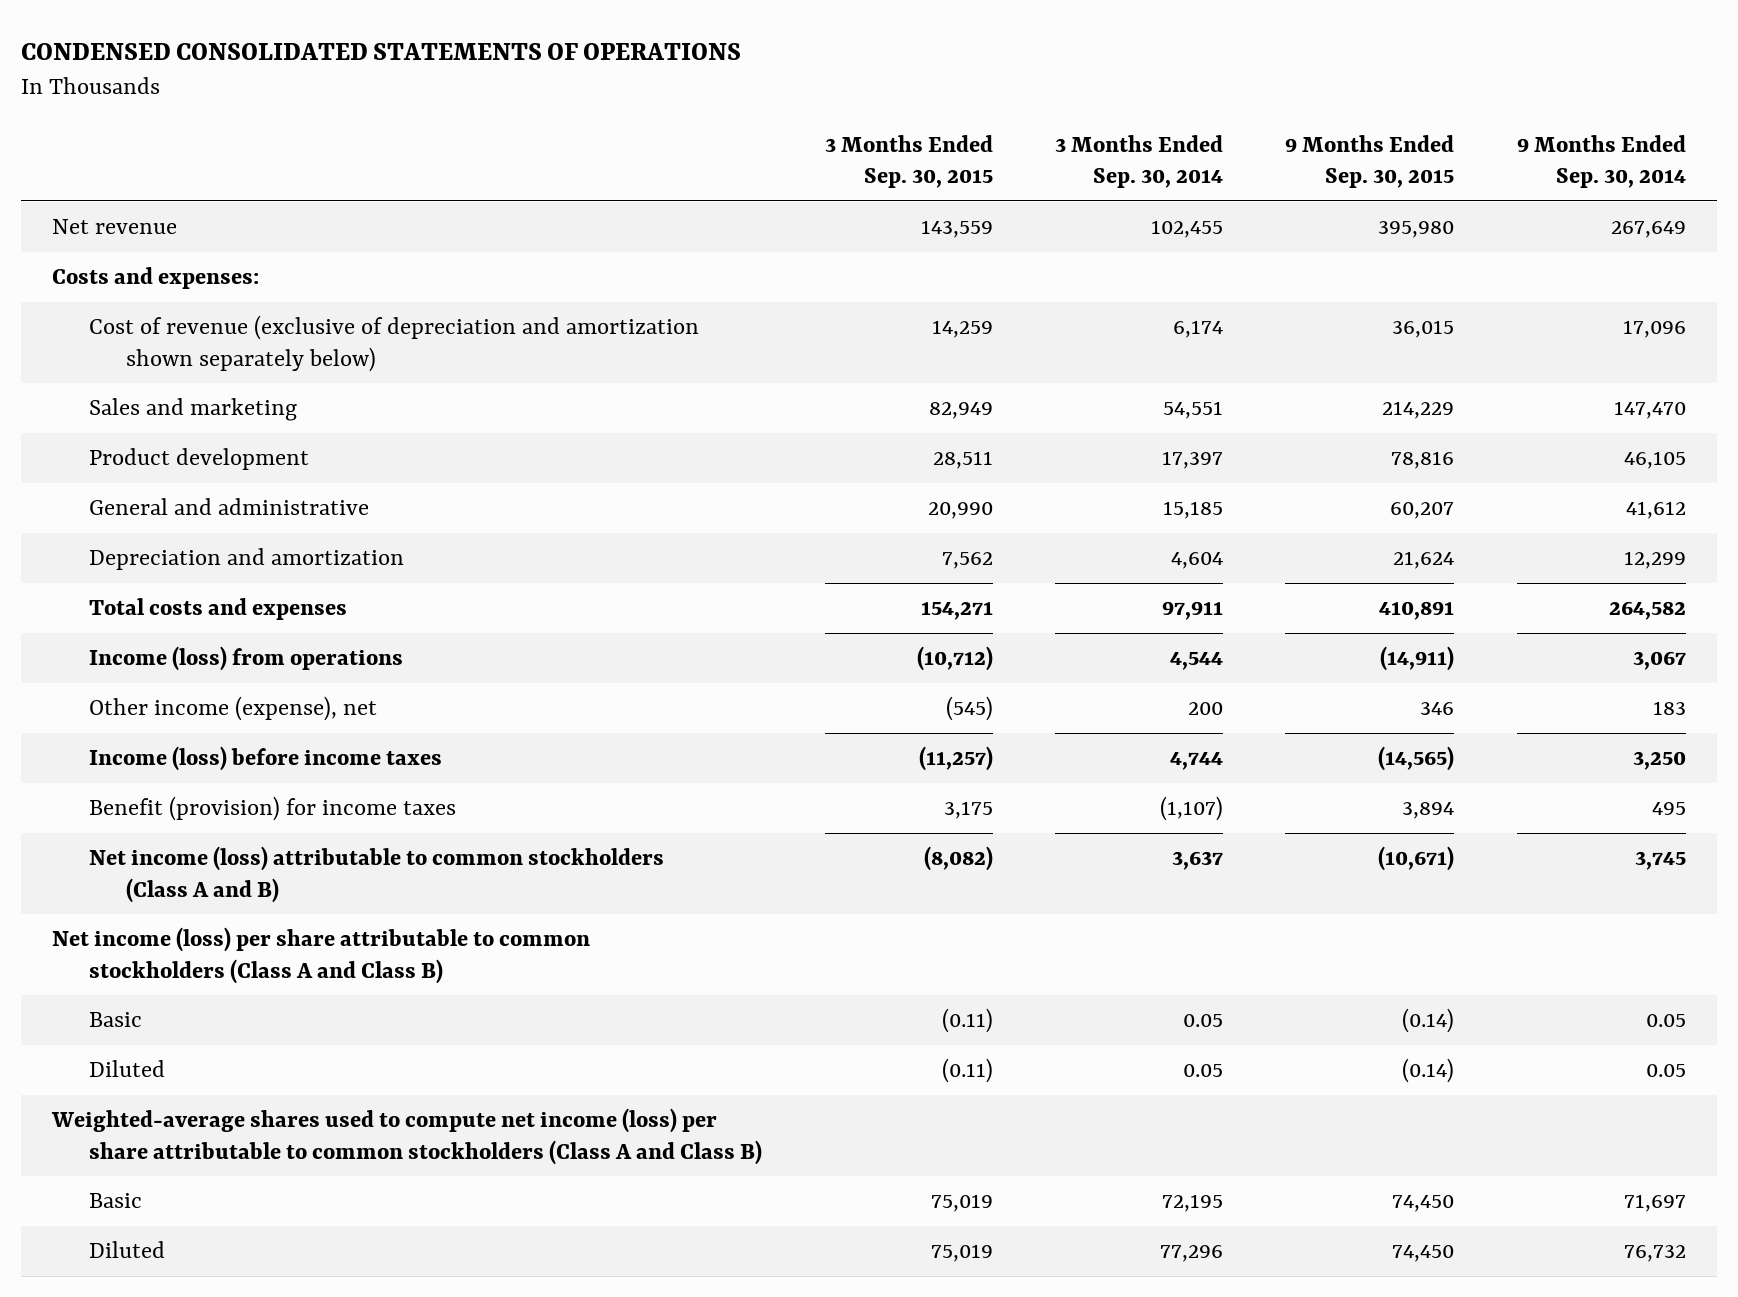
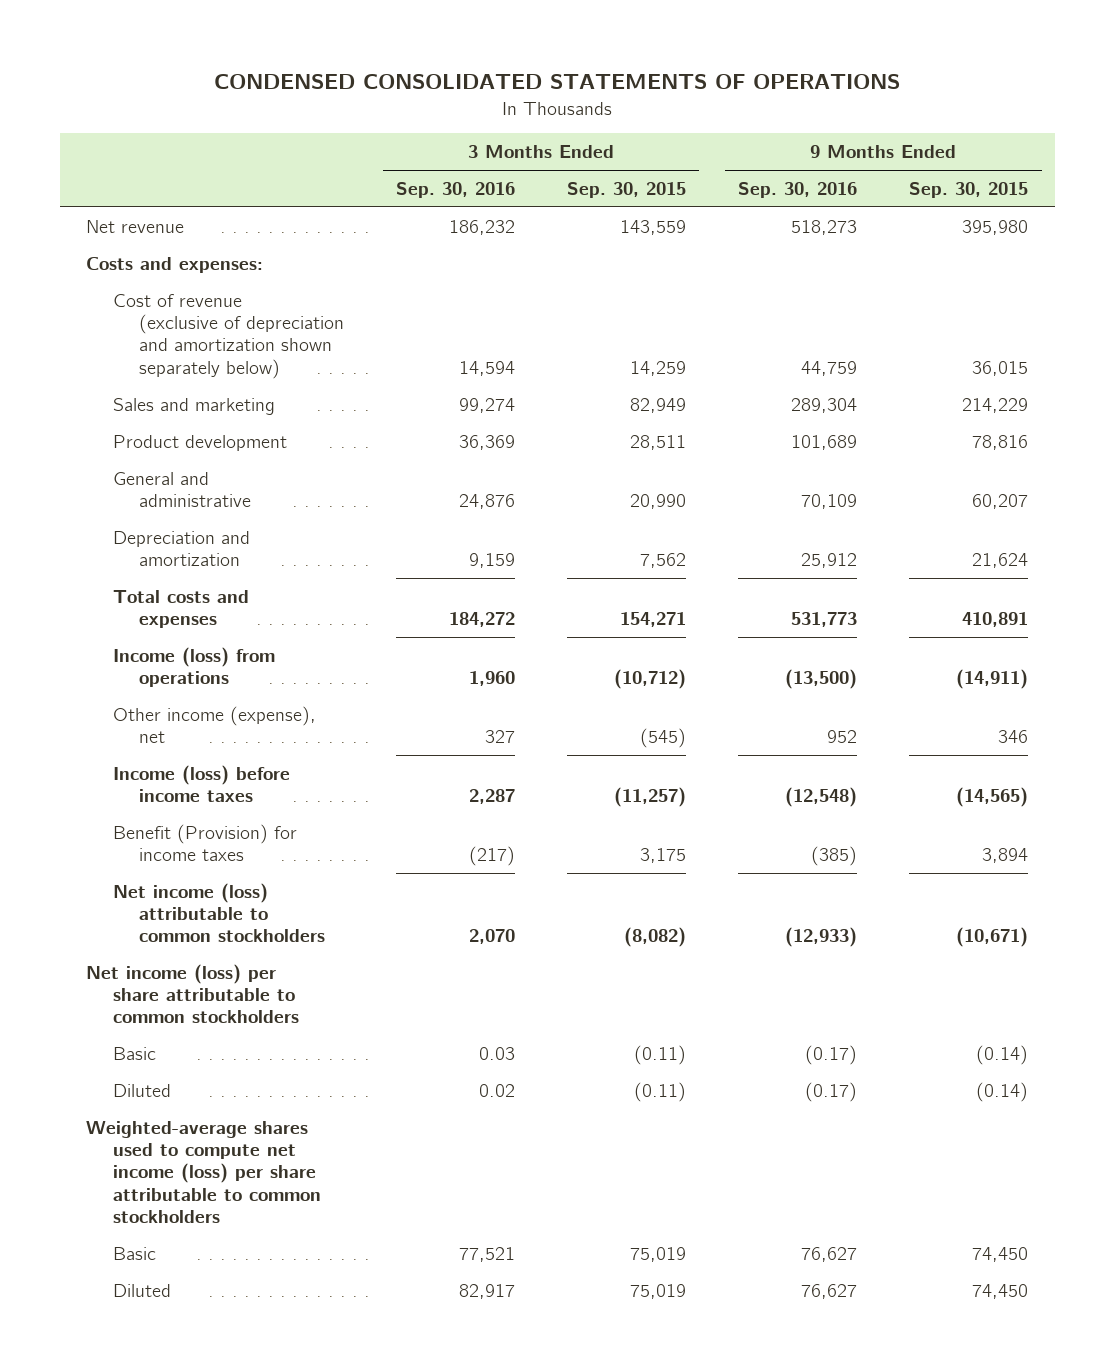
[1055,134,1224,189] 3 Months Ended Sep. 30, 2014 -> none
[1516,134,1686,189] 9 Months Ended Sep. 30, 2014 -> none
none -> [396,181,516,198] Sep. 30, 2016
none -> [738,181,858,198] Sep. 30, 2016
[89,796,457,822] Benefit (provision) for income taxes -> [112,823,297,862] Benefit (Provision) for income taxes
[89,846,665,903] Net income (loss) attributable to common stockholders (Class A and B) -> [112,882,326,943] Net income (loss) attributable to common stockholders
[52,927,591,984] Net income (loss) per share attributable to common stockholders (Class A and Class B) -> [86,963,299,1024] Net income (loss) per share attributable to common stockholders
[51,1108,763,1165] Weighted-average shares used to compute net income (loss) per share attributable to common stockholders (Class A and Class B) -> [86,1120,321,1223] Weighted-average shares used to compute net income (loss) per share attributable to common stockholders

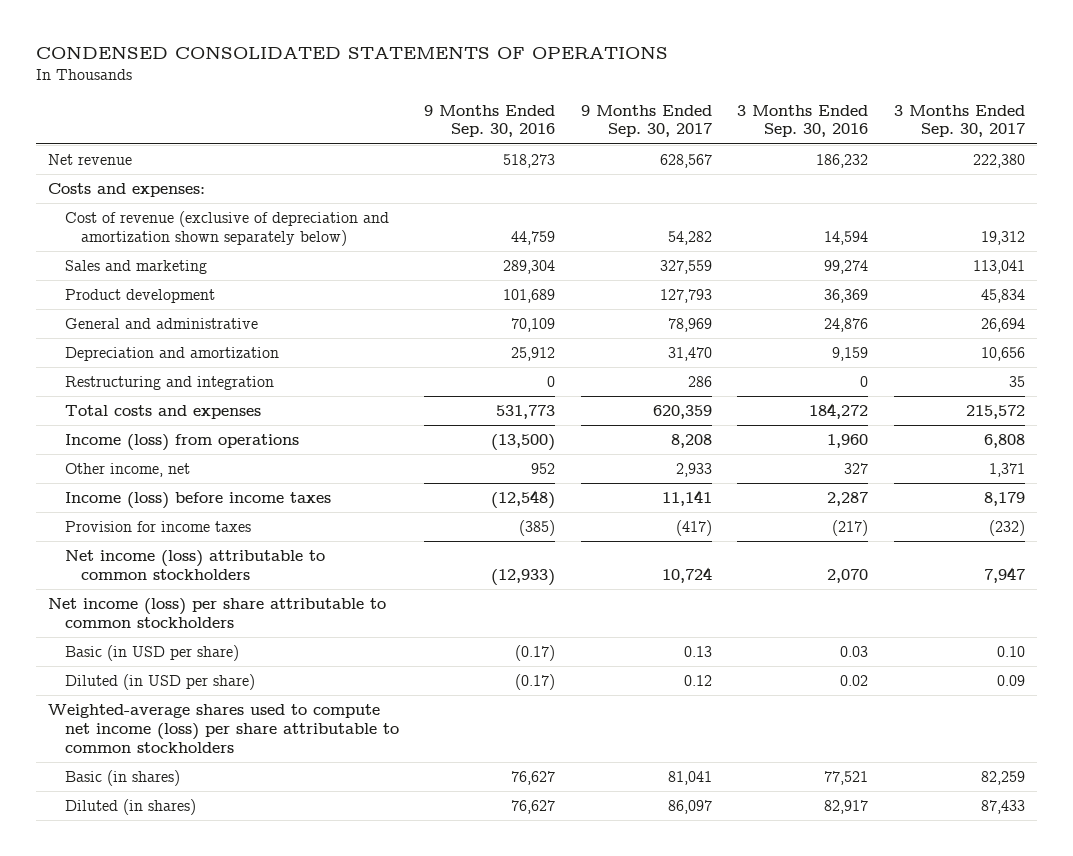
[567,181,687,198] Sep. 30, 2015 -> none
[909,181,1029,198] Sep. 30, 2015 -> none
none -> [580,104,712,138] 9 Months Ended Sep. 30, 2017
none -> [893,104,1025,138] 3 Months Ended Sep. 30, 2017
none -> [64,375,274,390] Restructuring and integration
[112,705,316,744] Other income (expense), net -> [64,462,190,477] Other income, net
[112,823,297,862] Benefit (Provision) for income taxes -> [64,520,251,532] Provision for income taxes
[112,1046,156,1060] Basic -> [64,644,239,661] Basic (in USD per share)
[112,1083,171,1097] Diluted -> [64,673,255,690] Diluted (in USD per share)
[112,1246,156,1260] Basic -> [64,769,180,786] Basic (in shares)
[112,1283,171,1297] Diluted -> [64,798,196,815] Diluted (in shares)

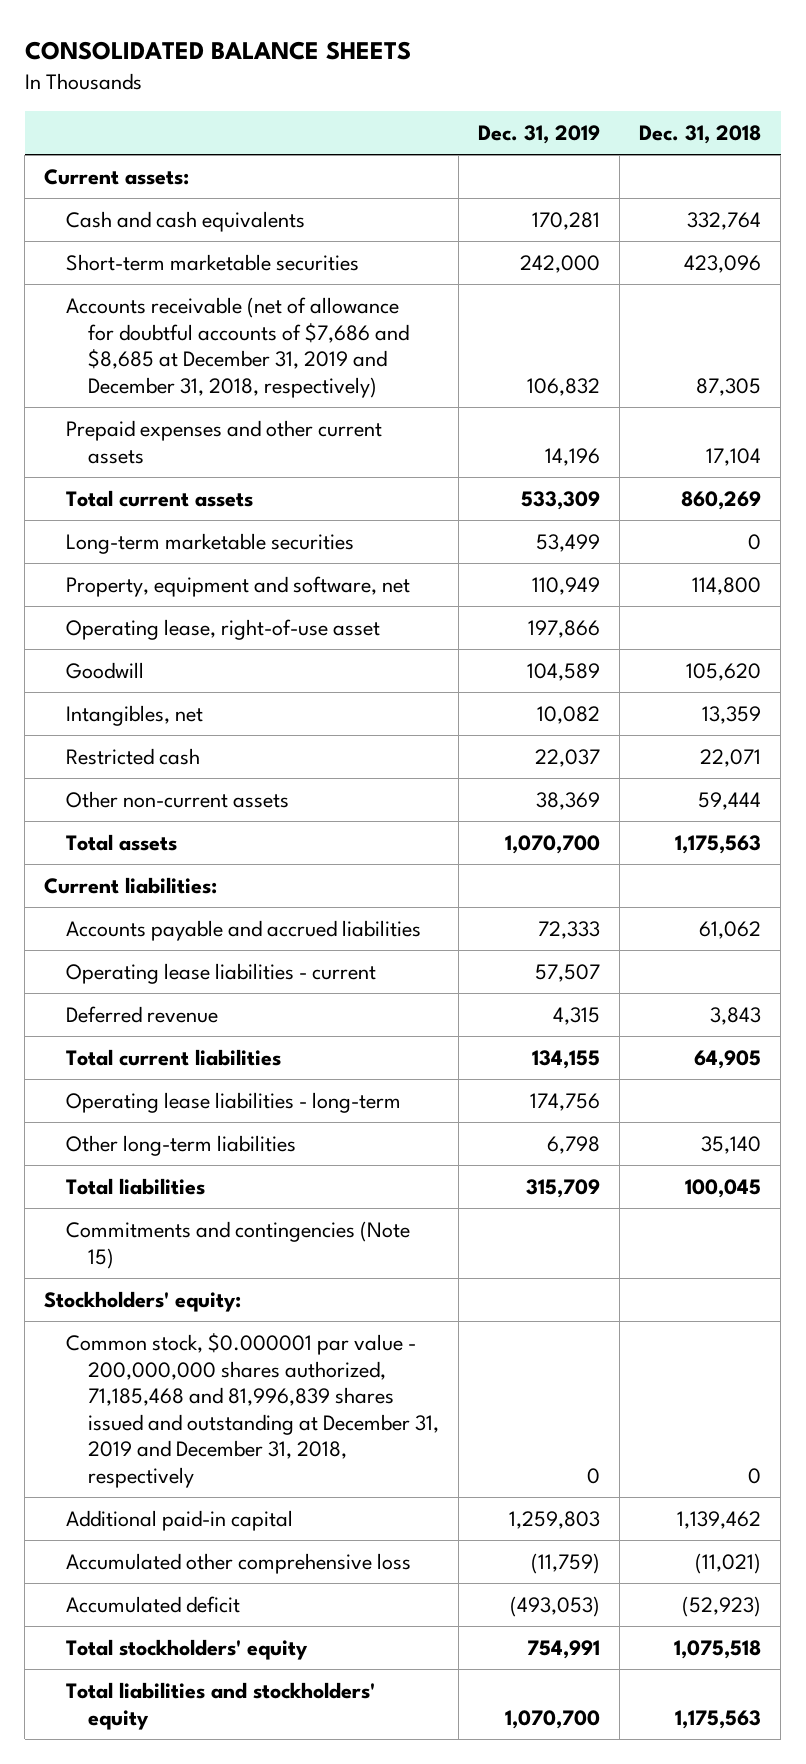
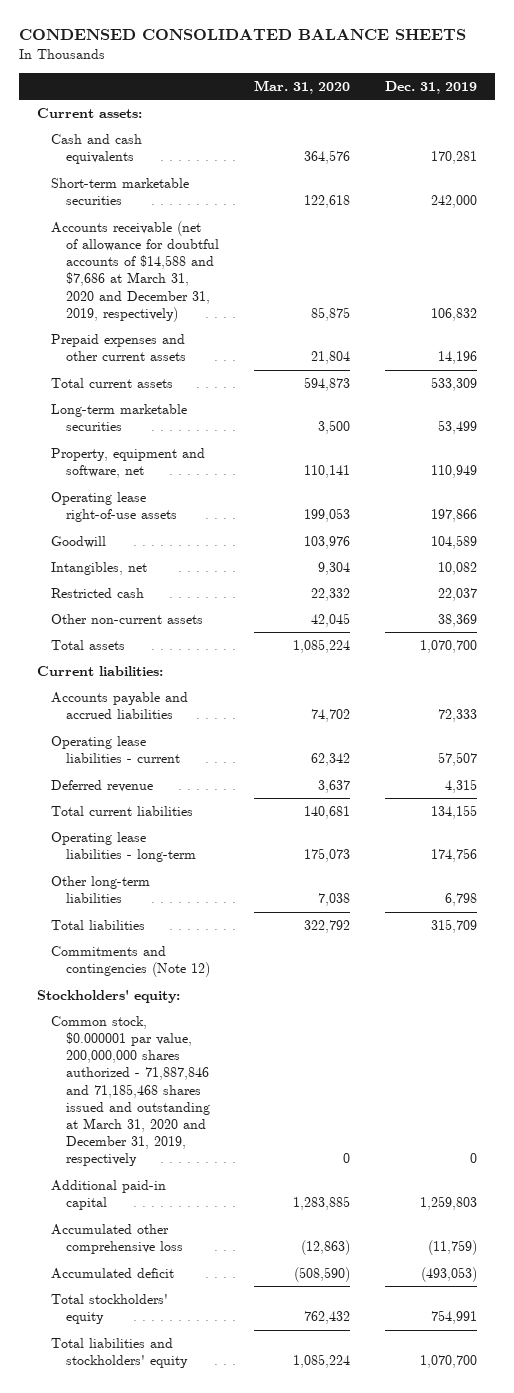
[24,41,411,61] CONSOLIDATED BALANCE SHEETS -> [19,29,467,41] CONDENSED CONSOLIDATED BALANCE SHEETS
[639,124,762,144] Dec. 31, 2018 -> none
none -> [254,79,351,94] Mar. 31, 2020
[66,296,410,398] Accounts receivable (net of allowance for doubtful accounts of $7,686 and $8,685 at December 31, 2019 and December 31, 2018, respectively) -> [51,220,219,322] Accounts receivable (net of allowance for doubtful accounts of $14,588 and $7,686 at March 31, 2020 and December 31, 2019, respectively)
[66,618,381,640] Operating lease, right-of-use asset -> [51,491,177,523] Operating lease right-of-use assets
[66,1220,411,1269] Commitments and contingencies (Note 15) -> [51,945,210,978] Commitments and contingencies (Note 12)
[66,1332,440,1489] Common stock, $0.000001 par value - 200,000,000 shares authorized, 71,185,468 and 81,996,839 shares issued and outstanding at December 31, 2019 and December 31, 2018, respectively -> [51,1015,210,1167] Common stock, $0.000001 par value, 200,000,000 shares authorized - 71,887,846 and 71,185,468 shares issued and outstanding at March 31, 2020 and December 31, 2019, respectively

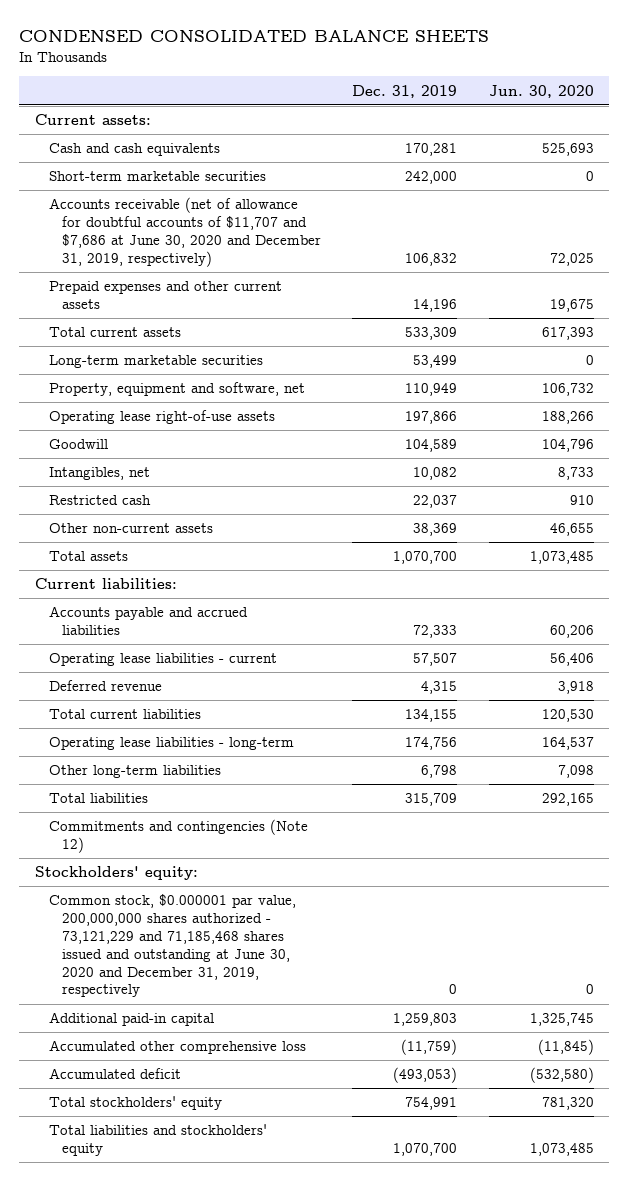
[254,79,351,94] Mar. 31, 2020 -> none
none -> [488,84,594,98] Jun. 30, 2020
[51,220,219,322] Accounts receivable (net of allowance for doubtful accounts of $14,588 and $7,686 at March 31, 2020 and December 31, 2019, respectively) -> [48,197,322,267] Accounts receivable (net of allowance for doubtful accounts of $11,707 and $7,686 at June 30, 2020 and December 31, 2019, respectively)
[51,1015,210,1167] Common stock, $0.000001 par value, 200,000,000 shares authorized - 71,887,846 and 71,185,468 shares issued and outstanding at March 31, 2020 and December 31, 2019, respectively -> [48,894,296,998] Common stock, $0.000001 par value, 200,000,000 shares authorized - 73,121,229 and 71,185,468 shares issued and outstanding at June 30, 2020 and December 31, 2019, respectively

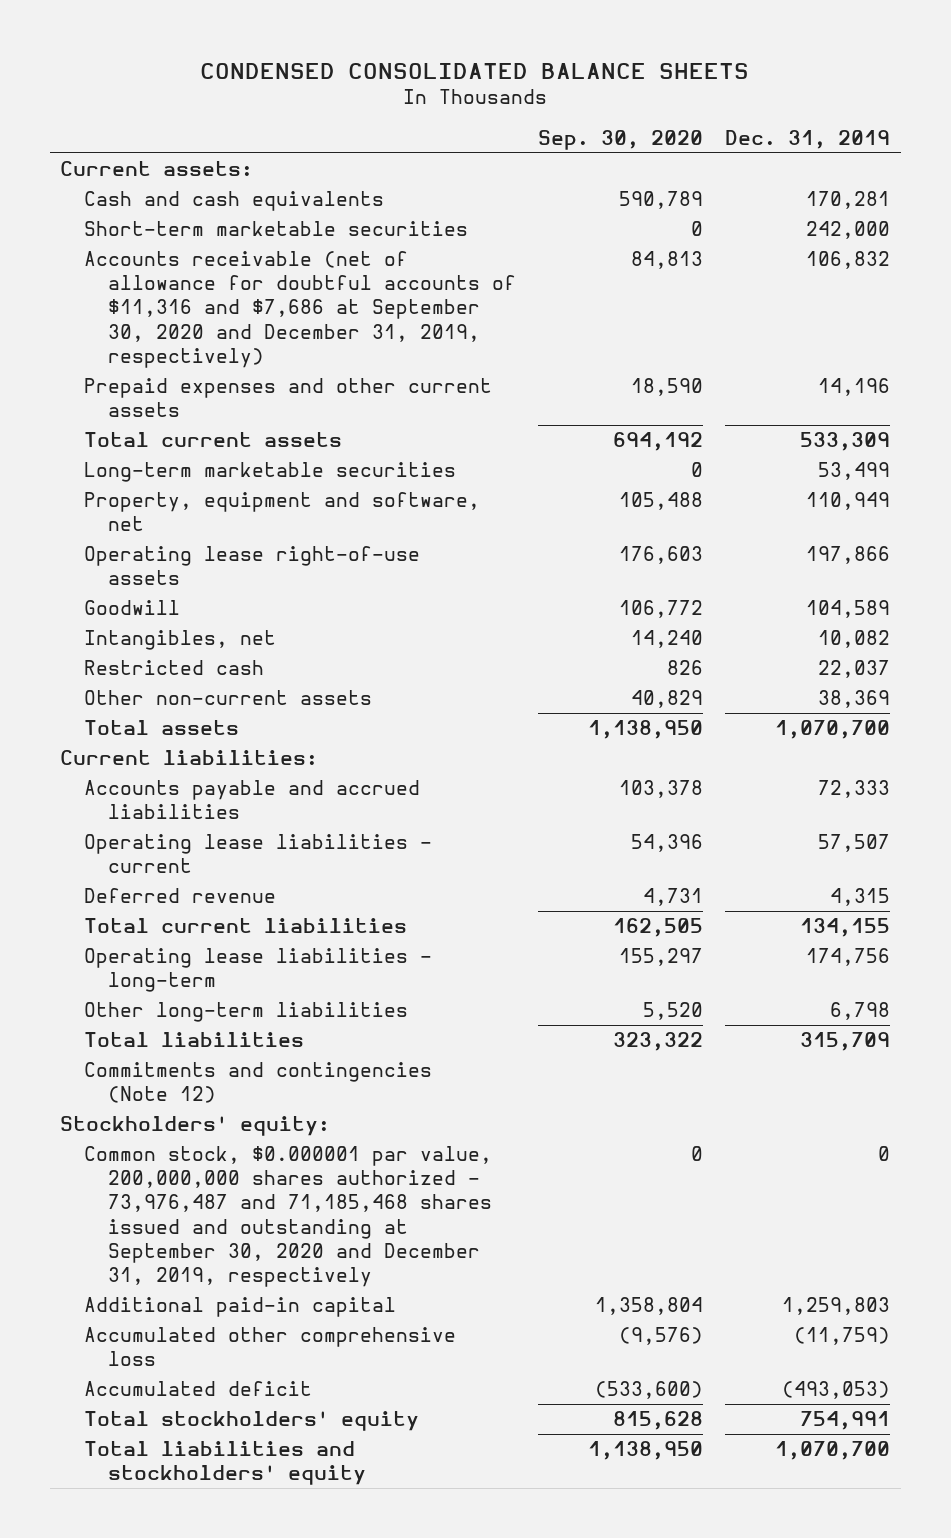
[488,84,594,98] Jun. 30, 2020 -> none
none -> [538,129,704,150] Sep. 30, 2020
[48,197,322,267] Accounts receivable (net of allowance for doubtful accounts of $11,707 and $7,686 at June 30, 2020 and December 31, 2019, respectively) -> [84,251,517,368] Accounts receivable (net of allowance for doubtful accounts of $11,316 and $7,686 at September 30, 2020 and December 31, 2019, respectively)
[48,894,296,998] Common stock, $0.000001 par value, 200,000,000 shares authorized - 73,121,229 and 71,185,468 shares issued and outstanding at June 30, 2020 and December 31, 2019, respectively -> [84,1146,493,1287] Common stock, $0.000001 par value, 200,000,000 shares authorized - 73,976,487 and 71,185,468 shares issued and outstanding at September 30, 2020 and December 31, 2019, respectively

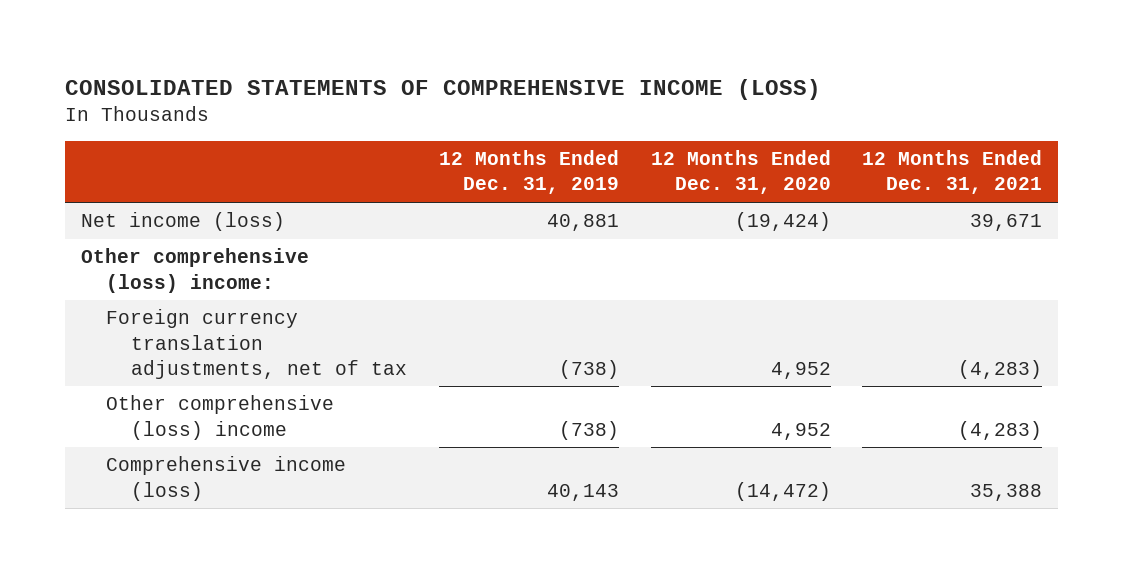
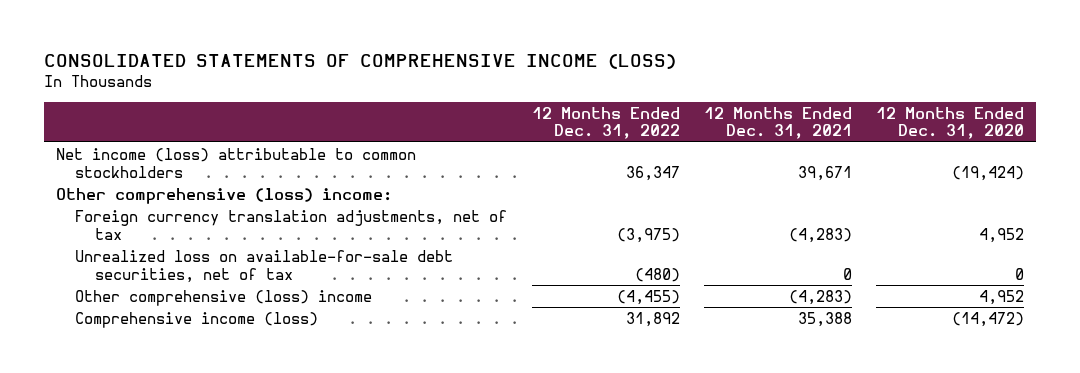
[438,150,619,195] 12 Months Ended Dec. 31, 2019 -> none
none -> [531,106,680,140] 12 Months Ended Dec. 31, 2022
[80,212,285,232] Net income (loss) -> [56,147,417,178] Net income (loss) attributable to common stockholders
none -> [75,249,454,283] Unrealized loss on available-for-sale debt securities, net of tax

